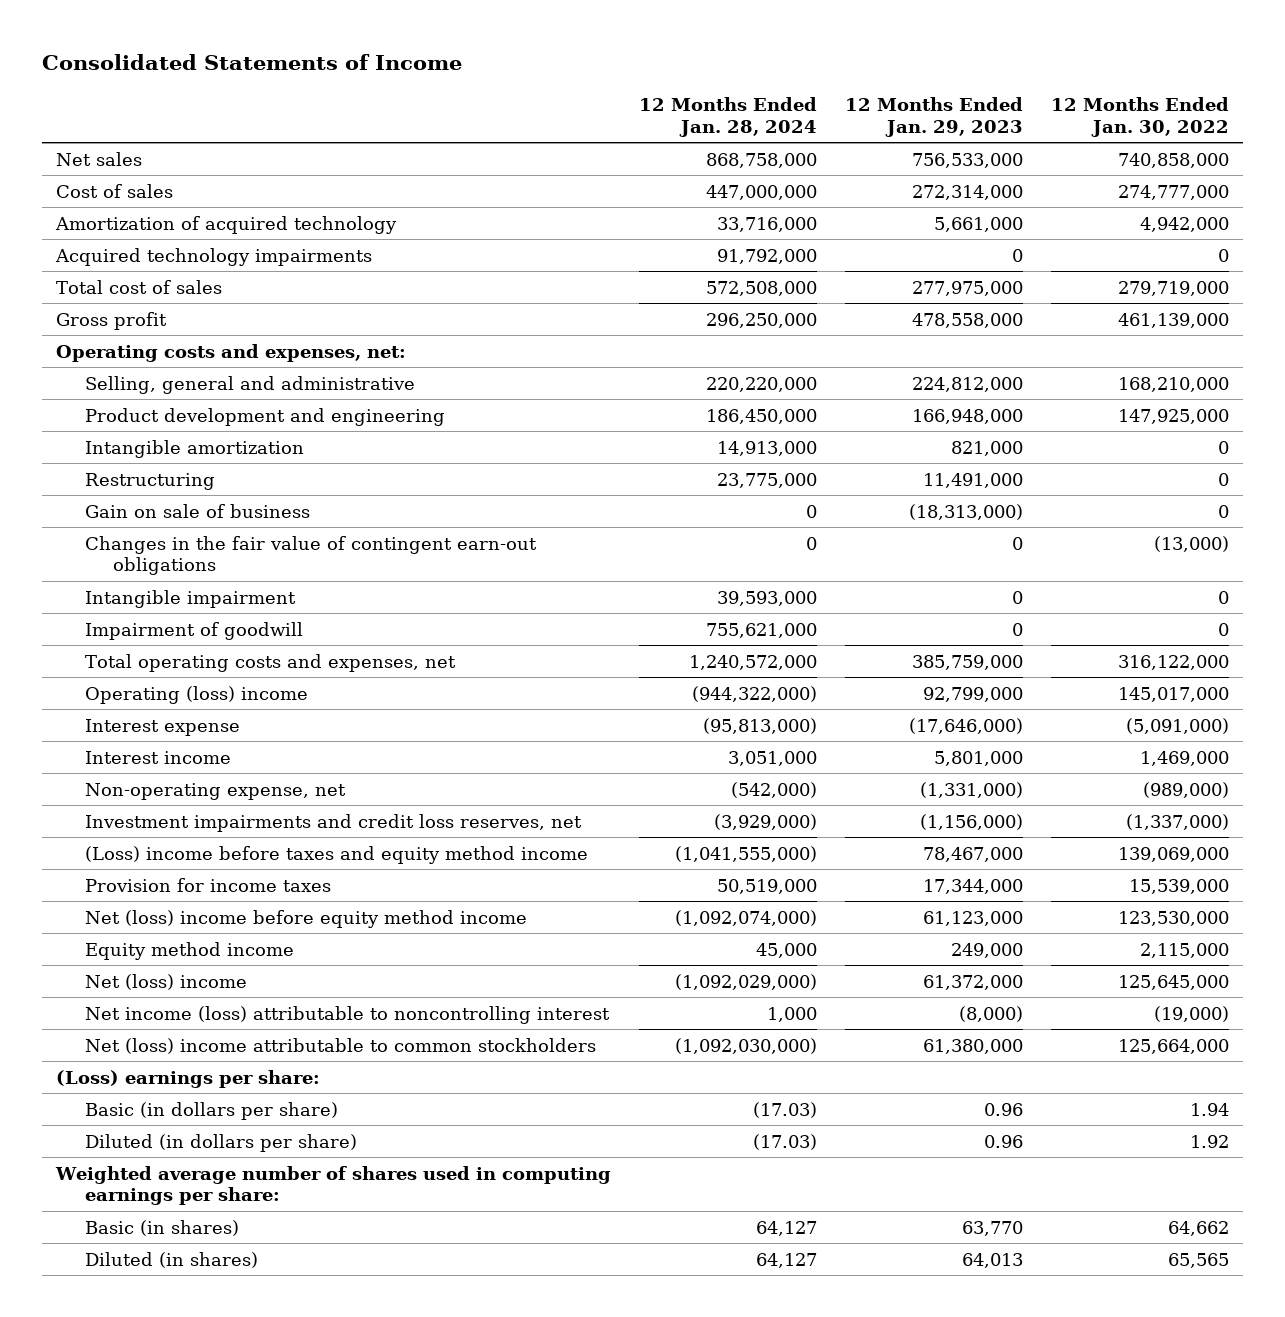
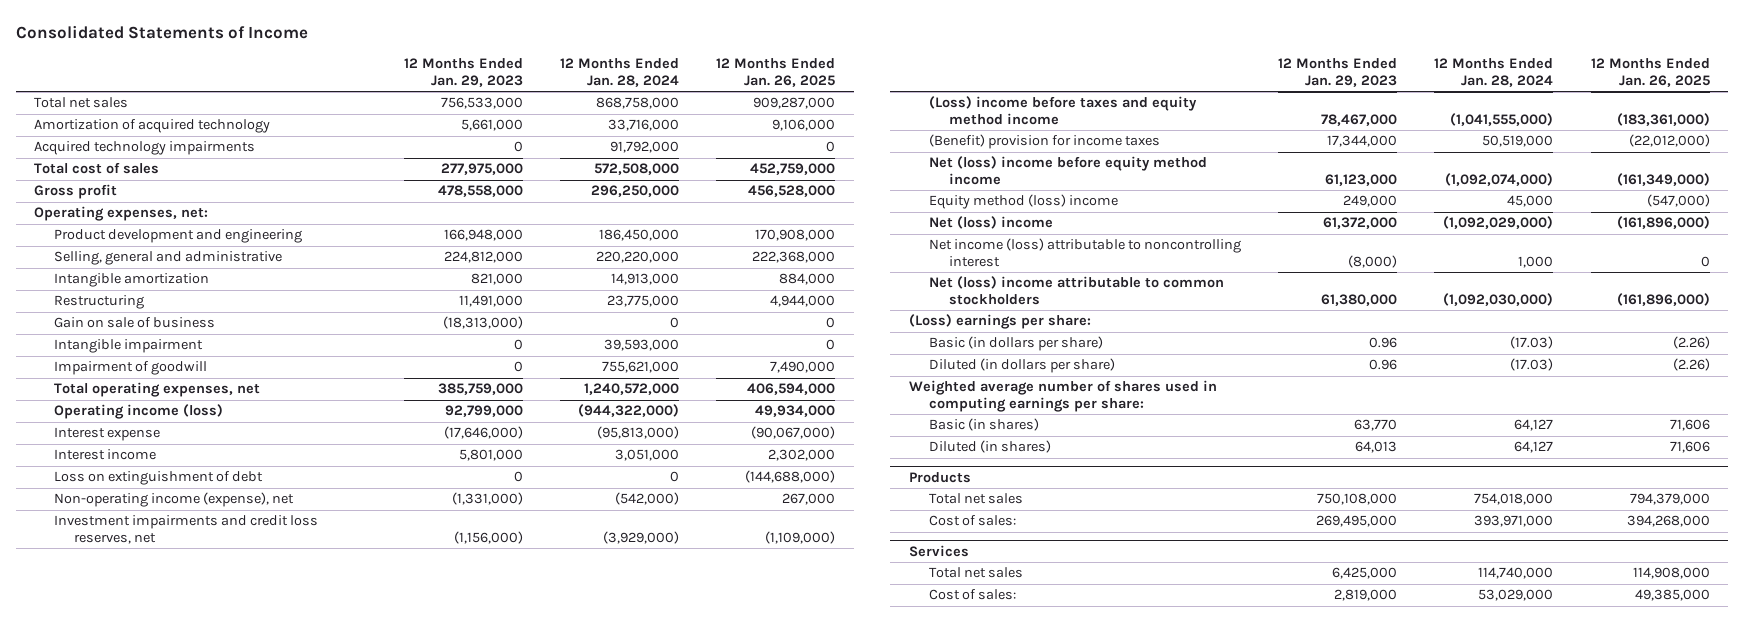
[1050,96,1229,137] 12 Months Ended Jan. 30, 2022 -> none
none -> [716,58,836,88] 12 Months Ended Jan. 26, 2025
[56,183,174,198] Cost of sales -> none
[56,151,143,166] Net sales -> [34,97,129,109] Total net sales
[56,343,407,362] Operating costs and expenses, net: -> [34,206,209,222] Operating expenses, net:
[84,375,415,394] Selling, general and administrative -> [54,251,283,266] Selling, general and administrative
[84,535,537,576] Changes in the fair value of contingent earn-out obligations -> none
[84,653,456,672] Total operating costs and expenses, net -> [54,382,261,398] Total operating expenses, net
[84,685,308,704] Operating (loss) income -> [54,404,224,420] Operating income (loss)
none -> [54,471,264,486] Loss on extinguishment of debt
[84,782,346,800] Non-operating expense, net -> [54,492,295,508] Non-operating income (expense), net
[84,877,331,892] Provision for income taxes -> [928,134,1160,150] (Benefit) provision for income taxes
[84,941,294,960] Equity method income -> [928,194,1118,210] Equity method (loss) income
none -> [908,471,971,483] Products
none -> [928,493,1023,505] Total net sales
none -> [928,515,1016,527] Cost of sales:
none -> [908,544,969,557] Services
none -> [928,567,1023,579] Total net sales
none -> [928,589,1016,601] Cost of sales:

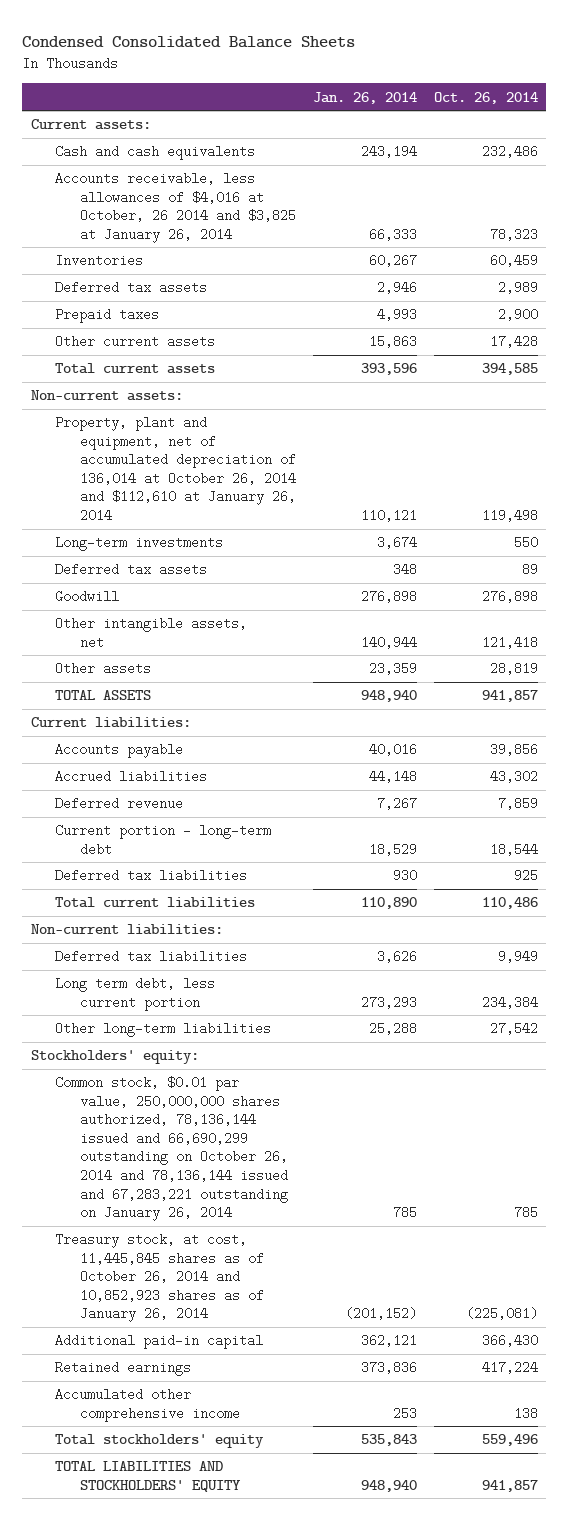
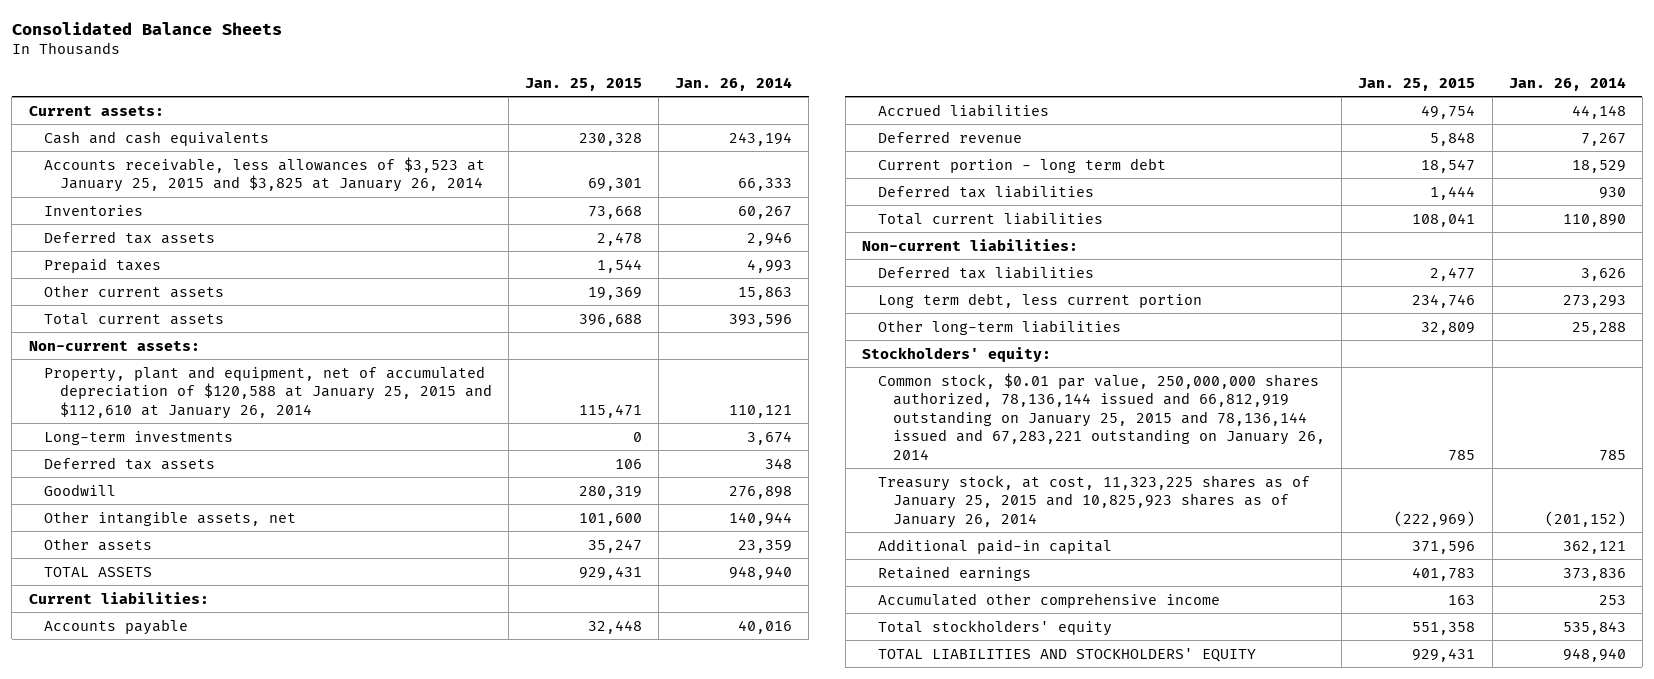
[22,35,356,48] Condensed Consolidated Balance Sheets -> [11,21,282,35] Consolidated Balance Sheets
[433,91,538,104] Oct. 26, 2014 -> none
none -> [524,77,642,91] Jan. 25, 2015
[55,172,296,243] Accounts receivable, less allowances of $4,016 at October, 26 2014 and $3,825 at January 26, 2014 -> [44,156,486,193] Accounts receivable, less allowances of $3,523 at January 25, 2015 and $3,825 at January 26, 2014
[55,416,296,523] Property, plant and equipment, net of accumulated depreciation of 136,014 at October 26, 2014 and $112,610 at January 26, 2014 -> [44,365,492,419] Property, plant and equipment, net of accumulated depreciation of $120,588 at January 25, 2015 and $112,610 at January 26, 2014
[55,824,272,856] Current portion - long-term debt -> [877,157,1166,173] Current portion - long term debt
[55,1076,288,1222] Common stock, $0.01 par value, 250,000,000 shares authorized, 78,136,144 issued and 66,690,299 outstanding on October 26, 2014 and 78,136,144 issued and 67,283,221 outstanding on January 26, 2014 -> [877,372,1326,460] Common stock, $0.01 par value, 250,000,000 shares authorized, 78,136,144 issued and 66,812,919 outstanding on January 25, 2015 and 78,136,144 issued and 67,283,221 outstanding on January 26, 2014
[55,1233,264,1323] Treasury stock, at cost, 11,445,845 shares as of October 26, 2014 and 10,852,923 shares as of January 26, 2014 -> [877,474,1310,528] Treasury stock, at cost, 11,323,225 shares as of January 25, 2015 and 10,825,923 shares as of January 26, 2014

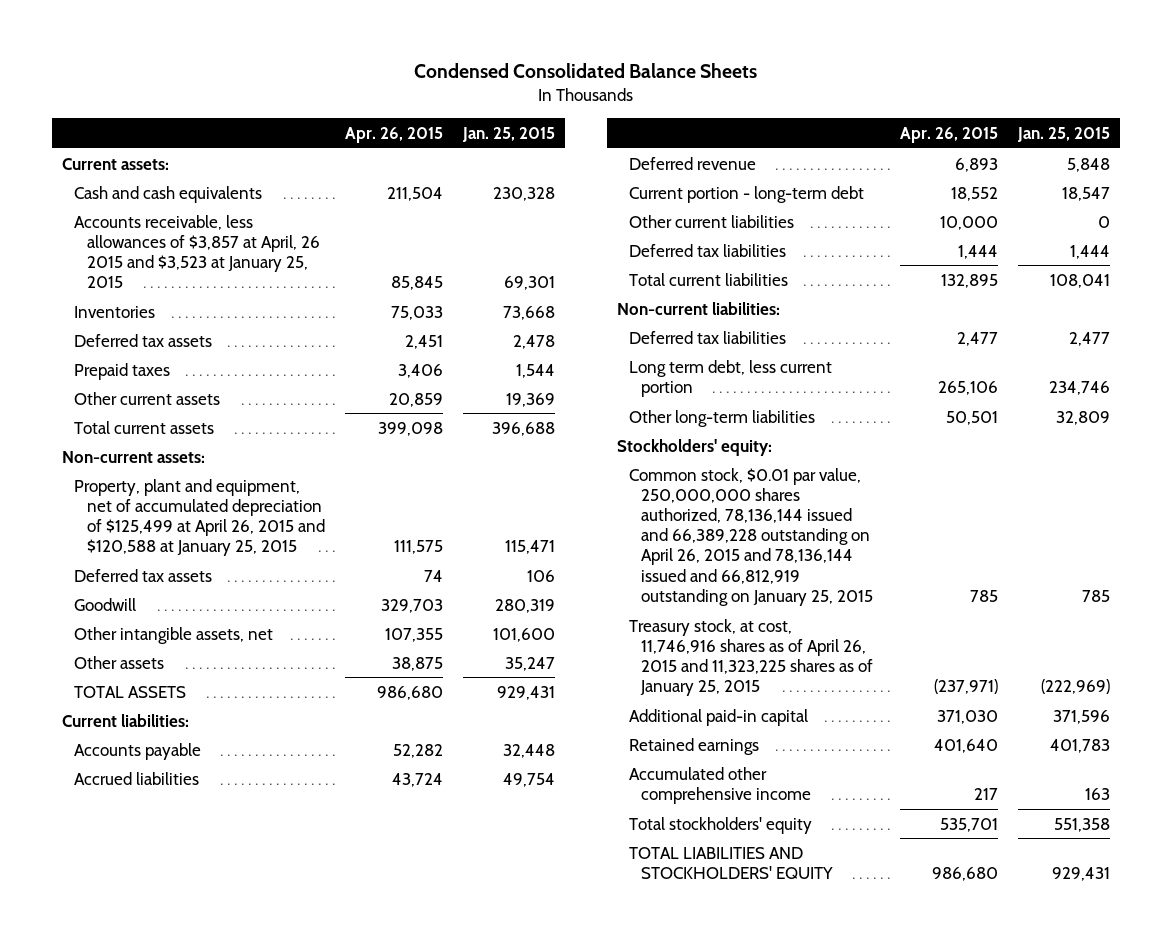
[11,21,282,35] Consolidated Balance Sheets -> [414,63,758,79] Condensed Consolidated Balance Sheets
[675,76,793,91] Jan. 26, 2014 -> none
none -> [344,126,443,143] Apr. 26, 2015
[44,156,486,193] Accounts receivable, less allowances of $3,523 at January 25, 2015 and $3,825 at January 26, 2014 -> [74,214,320,289] Accounts receivable, less allowances of $3,857 at April, 26 2015 and $3,523 at January 25, 2015
[44,430,234,445] Long-term investments -> none
[44,365,492,419] Property, plant and equipment, net of accumulated depreciation of $120,588 at January 25, 2015 and $112,610 at January 26, 2014 -> [74,478,325,557] Property, plant and equipment, net of accumulated depreciation of $125,499 at April 26, 2015 and $120,588 at January 25, 2015
[877,157,1166,173] Current portion - long term debt -> [629,185,865,203] Current portion - long-term debt
none -> [629,214,795,228] Other current liabilities
[877,372,1326,460] Common stock, $0.01 par value, 250,000,000 shares authorized, 78,136,144 issued and 66,812,919 outstanding on January 25, 2015 and 78,136,144 issued and 67,283,221 outstanding on January 26, 2014 -> [629,467,874,606] Common stock, $0.01 par value, 250,000,000 shares authorized, 78,136,144 issued and 66,389,228 outstanding on April 26, 2015 and 78,136,144 issued and 66,812,919 outstanding on January 25, 2015
[877,474,1310,528] Treasury stock, at cost, 11,323,225 shares as of January 25, 2015 and 10,825,923 shares as of January 26, 2014 -> [629,618,874,697] Treasury stock, at cost, 11,746,916 shares as of April 26, 2015 and 11,323,225 shares as of January 25, 2015

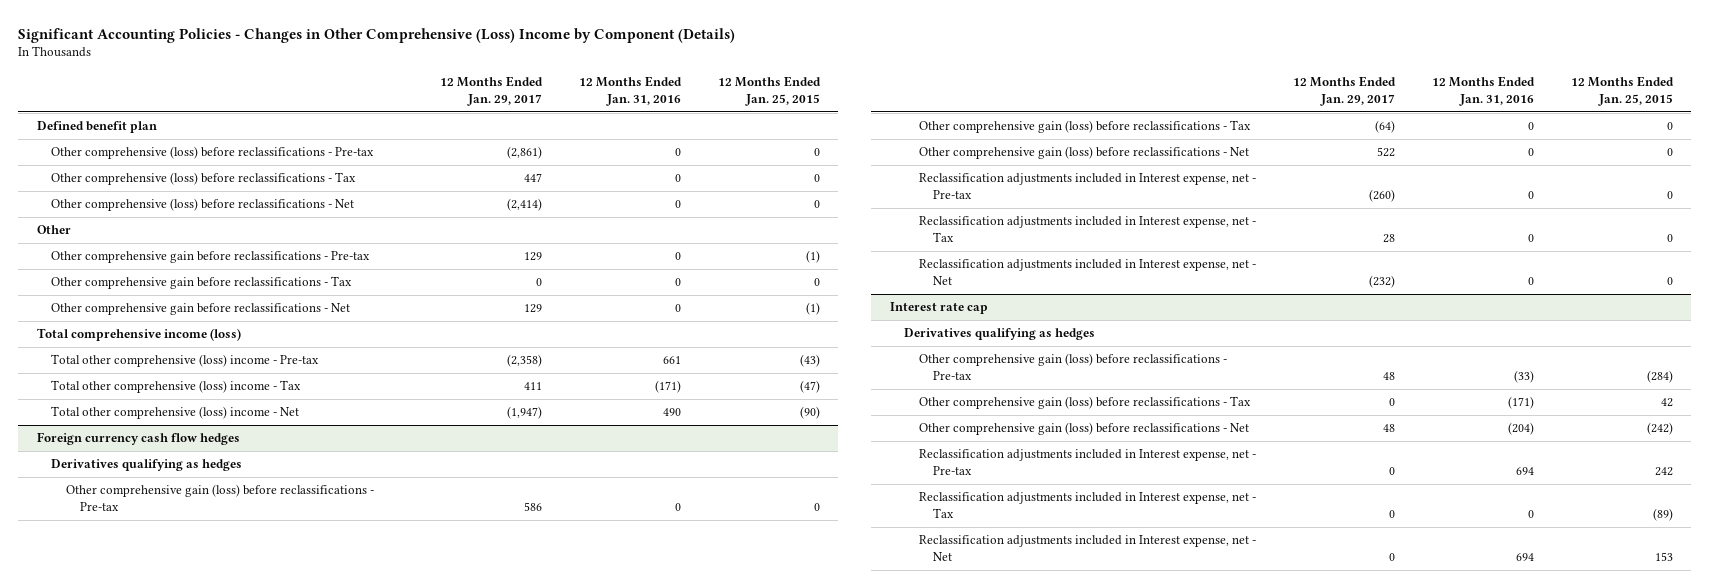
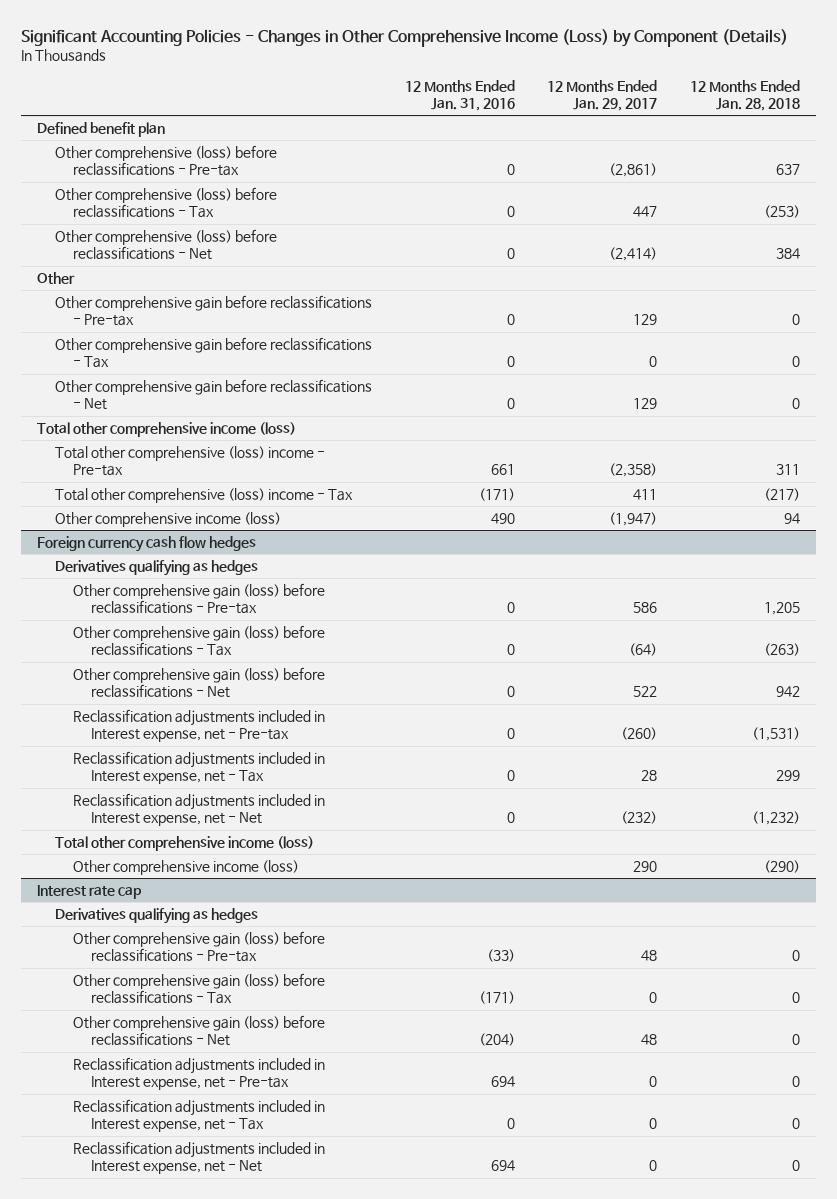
[18,27,736,43] Significant Accounting Policies - Changes in Other Comprehensive (Loss) Income by Component (Details) -> [20,28,788,47] Significant Accounting Policies - Changes in Other Comprehensive Income (Loss) by Component (Details)
[717,76,821,107] 12 Months Ended Jan. 25, 2015 -> none
none -> [689,79,800,111] 12 Months Ended Jan. 28, 2018
[36,328,241,342] Total comprehensive income (loss) -> [37,422,297,438] Total other comprehensive income (loss)
[51,406,300,420] Total other comprehensive (loss) income - Net -> [55,512,282,528] Other comprehensive income (loss)
none -> [55,836,315,852] Total other comprehensive income (loss)
none -> [72,860,299,876] Other comprehensive income (loss)

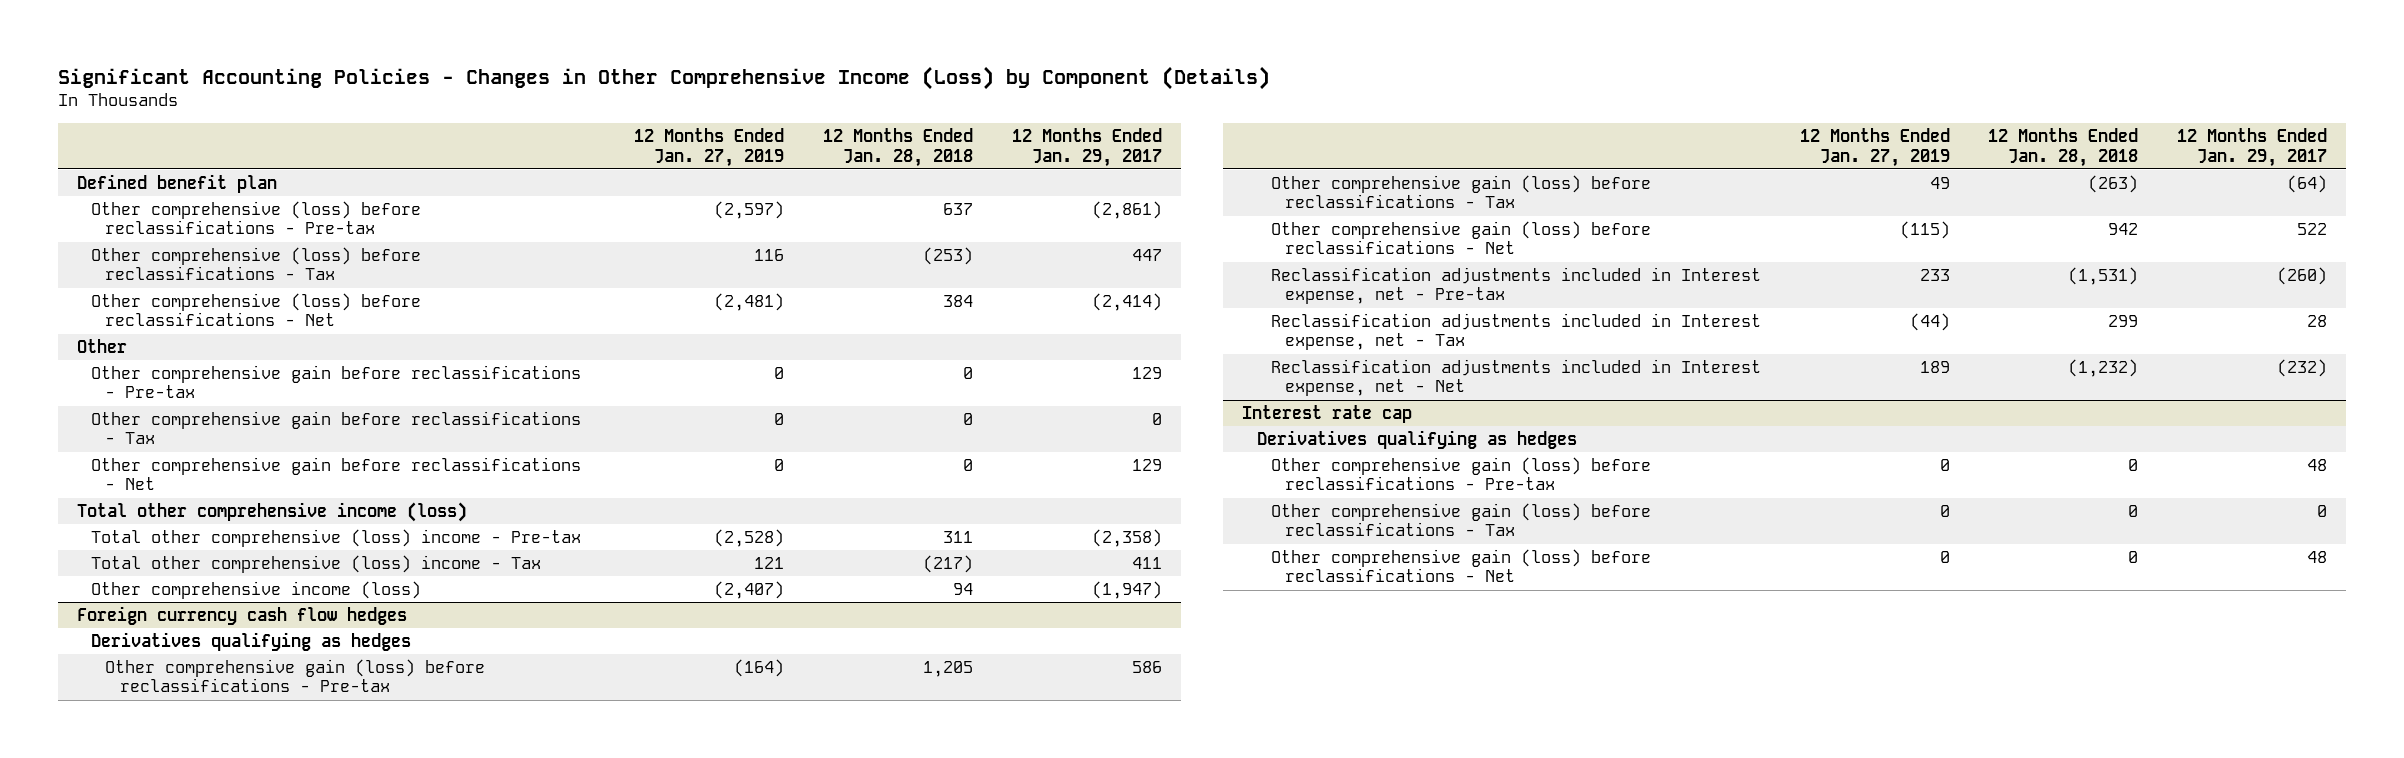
[404,79,515,111] 12 Months Ended Jan. 31, 2016 -> none
none -> [634,127,785,167] 12 Months Ended Jan. 27, 2019
[55,836,315,852] Total other comprehensive income (loss) -> none
[72,860,299,876] Other comprehensive income (loss) -> none
[72,1057,325,1091] Reclassification adjustments included in Interest expense, net - Pre-tax -> none
[72,1099,325,1133] Reclassification adjustments included in Interest expense, net - Tax -> none
[72,1141,325,1175] Reclassification adjustments included in Interest expense, net - Net -> none

